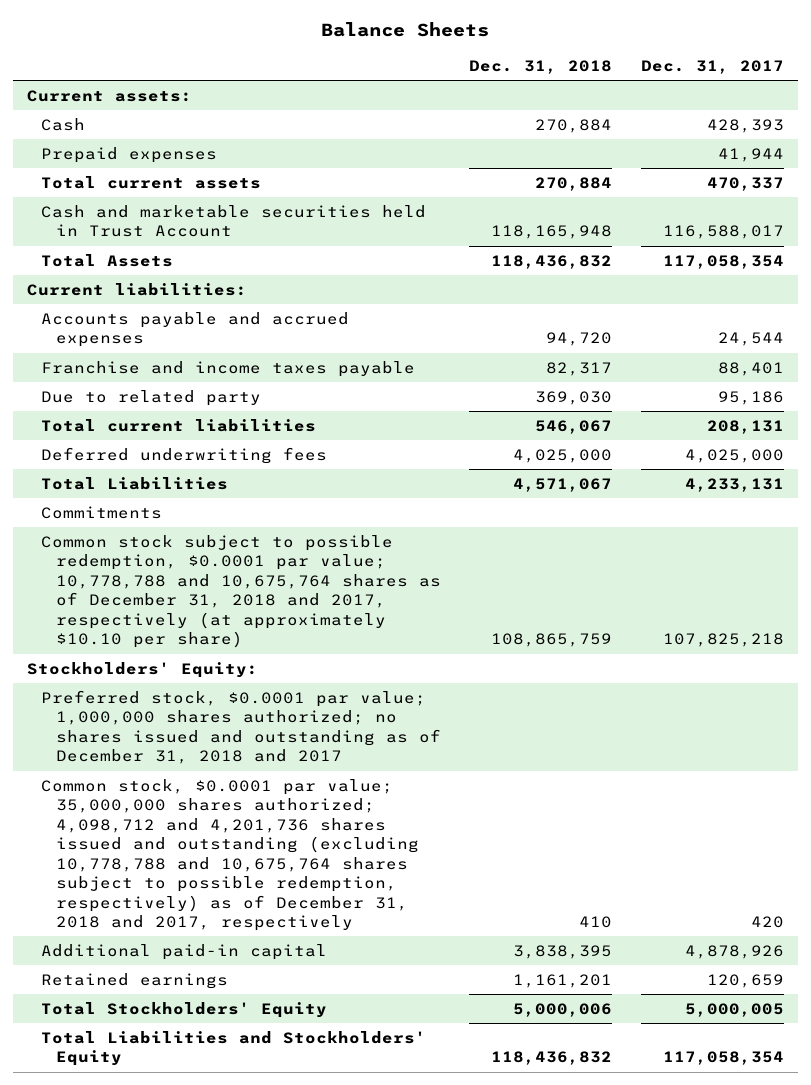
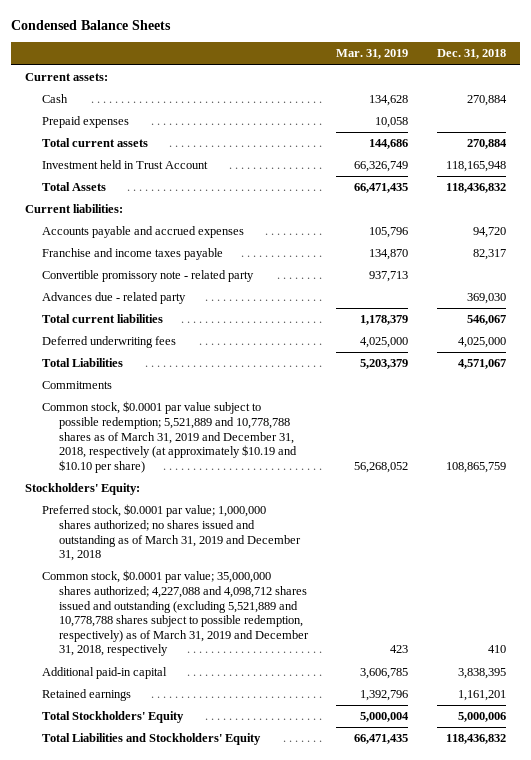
[321,22,490,38] Balance Sheets -> [10,19,171,30] Condensed Balance Sheets
[640,60,784,75] Dec. 31, 2017 -> none
none -> [336,49,409,60] Mar. 31, 2019
[41,204,427,238] Cash and marketable securities held in Trust Account -> [41,160,208,170] Investment held in Trust Account
none -> [41,270,254,283] Convertible promissory note - related party
[41,389,262,406] Due to related party -> [41,292,186,305] Advances due - related party
[41,534,441,649] Common stock subject to possible redemption, $0.0001 par value; 10,778,788 and 10,675,764 shares as of December 31, 2018 and 2017, respectively (at approximately $10.10 per share) -> [41,401,297,473] Common stock, $0.0001 par value subject to possible redemption; 5,521,889 and 10,778,788 shares as of March 31, 2019 and December 31, 2018, respectively (at approximately $10.19 and $10.10 per share)
[41,689,441,765] Preferred stock, $0.0001 par value; 1,000,000 shares authorized; no shares issued and outstanding as of December 31, 2018 and 2017 -> [41,504,301,562] Preferred stock, $0.0001 par value; 1,000,000 shares authorized; no shares issued and outstanding as of March 31, 2019 and December 31, 2018
[41,778,419,932] Common stock, $0.0001 par value; 35,000,000 shares authorized; 4,098,712 and 4,201,736 shares issued and outstanding (excluding 10,778,788 and 10,675,764 shares subject to possible redemption, respectively) as of December 31, 2018 and 2017, respectively -> [41,570,309,657] Common stock, $0.0001 par value; 35,000,000 shares authorized; 4,227,088 and 4,098,712 shares issued and outstanding (excluding 5,521,889 and 10,778,788 shares subject to possible redemption, respectively) as of March 31, 2019 and December 31, 2018, respectively

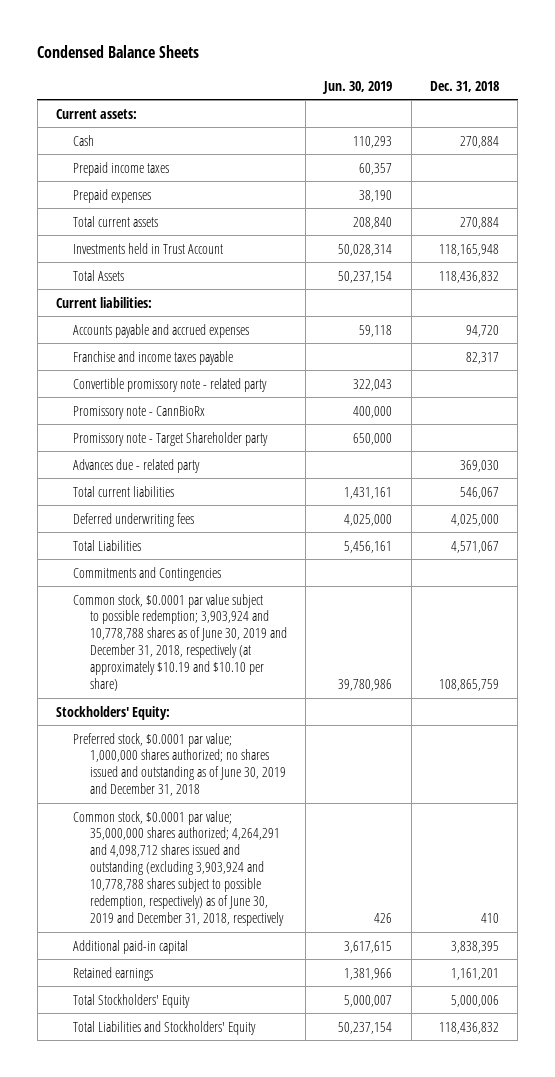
[336,49,409,60] Mar. 31, 2019 -> none
none -> [322,80,393,94] Jun. 30, 2019
none -> [72,161,169,176] Prepaid income taxes
[41,160,208,170] Investment held in Trust Account -> [72,242,223,254] Investments held in Trust Account
none -> [72,405,205,419] Promissory note - CannBioRx
none -> [72,431,268,446] Promissory note - Target Shareholder party
[41,381,112,390] Commitments -> [72,566,221,581] Commitments and Contingencies
[41,401,297,473] Common stock, $0.0001 par value subject to possible redemption; 5,521,889 and 10,778,788 shares as of March 31, 2019 and December 31, 2018, respectively (at approximately $10.19 and $10.10 per share) -> [72,593,287,692] Common stock, $0.0001 par value subject to possible redemption; 3,903,924 and 10,778,788 shares as of June 30, 2019 and December 31, 2018, respectively (at approximately $10.19 and $10.10 per share)
[41,504,301,562] Preferred stock, $0.0001 par value; 1,000,000 shares authorized; no shares issued and outstanding as of March 31, 2019 and December 31, 2018 -> [72,732,286,797] Preferred stock, $0.0001 par value; 1,000,000 shares authorized; no shares issued and outstanding as of June 30, 2019 and December 31, 2018
[41,570,309,657] Common stock, $0.0001 par value; 35,000,000 shares authorized; 4,227,088 and 4,098,712 shares issued and outstanding (excluding 5,521,889 and 10,778,788 shares subject to possible redemption, respectively) as of March 31, 2019 and December 31, 2018, respectively -> [72,810,284,927] Common stock, $0.0001 par value; 35,000,000 shares authorized; 4,264,291 and 4,098,712 shares issued and outstanding (excluding 3,903,924 and 10,778,788 shares subject to possible redemption, respectively) as of June 30, 2019 and December 31, 2018, respectively

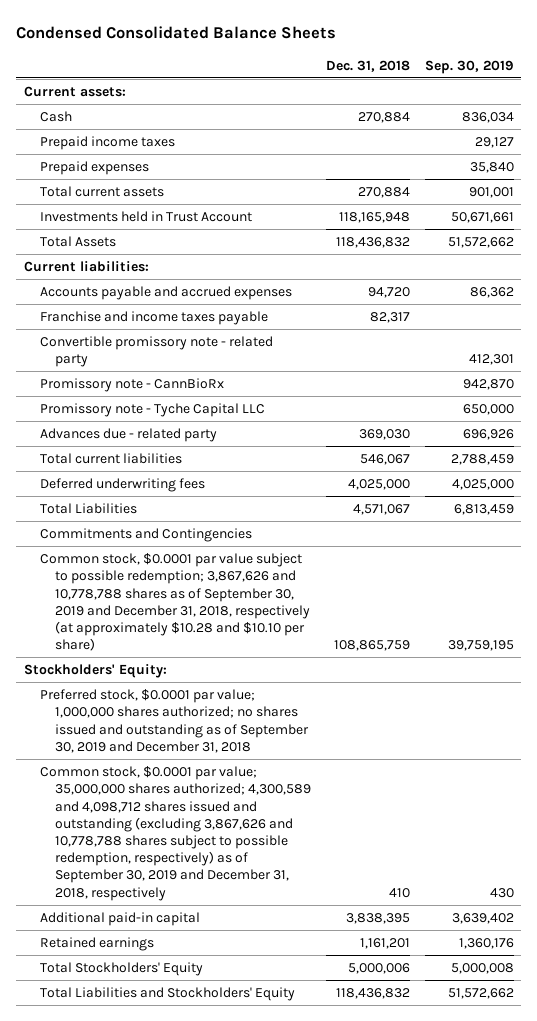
[37,45,200,59] Condensed Balance Sheets -> [16,26,337,40] Condensed Consolidated Balance Sheets
[322,80,393,94] Jun. 30, 2019 -> none
none -> [424,59,514,74] Sep. 30, 2019
[72,431,268,446] Promissory note - Target Shareholder party -> [39,403,265,418] Promissory note - Tyche Capital LLC
[72,593,287,692] Common stock, $0.0001 par value subject to possible redemption; 3,903,924 and 10,778,788 shares as of June 30, 2019 and December 31, 2018, respectively (at approximately $10.19 and $10.10 per share) -> [39,553,311,652] Common stock, $0.0001 par value subject to possible redemption; 3,867,626 and 10,778,788 shares as of September 30, 2019 and December 31, 2018, respectively (at approximately $10.28 and $10.10 per share)
[72,732,286,797] Preferred stock, $0.0001 par value; 1,000,000 shares authorized; no shares issued and outstanding as of June 30, 2019 and December 31, 2018 -> [39,689,310,753] Preferred stock, $0.0001 par value; 1,000,000 shares authorized; no shares issued and outstanding as of September 30, 2019 and December 31, 2018
[72,810,284,927] Common stock, $0.0001 par value; 35,000,000 shares authorized; 4,264,291 and 4,098,712 shares issued and outstanding (excluding 3,903,924 and 10,778,788 shares subject to possible redemption, respectively) as of June 30, 2019 and December 31, 2018, respectively -> [39,766,312,901] Common stock, $0.0001 par value; 35,000,000 shares authorized; 4,300,589 and 4,098,712 shares issued and outstanding (excluding 3,867,626 and 10,778,788 shares subject to possible redemption, respectively) as of September 30, 2019 and December 31, 2018, respectively

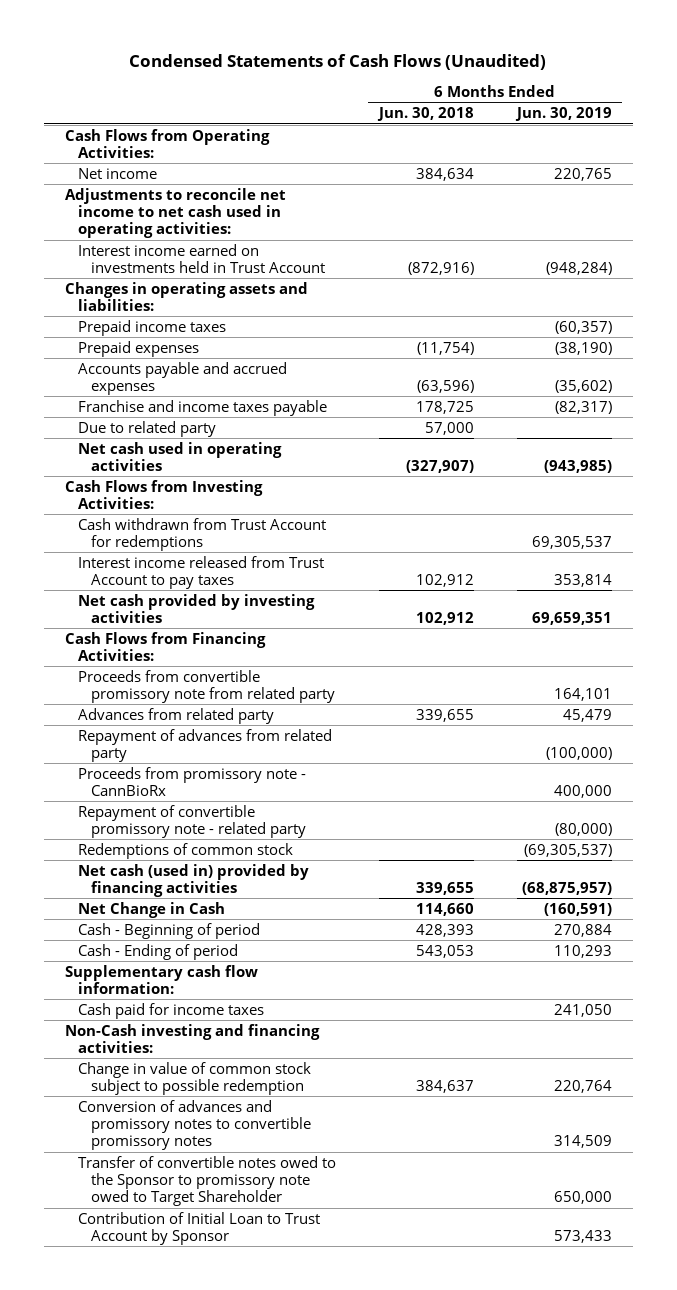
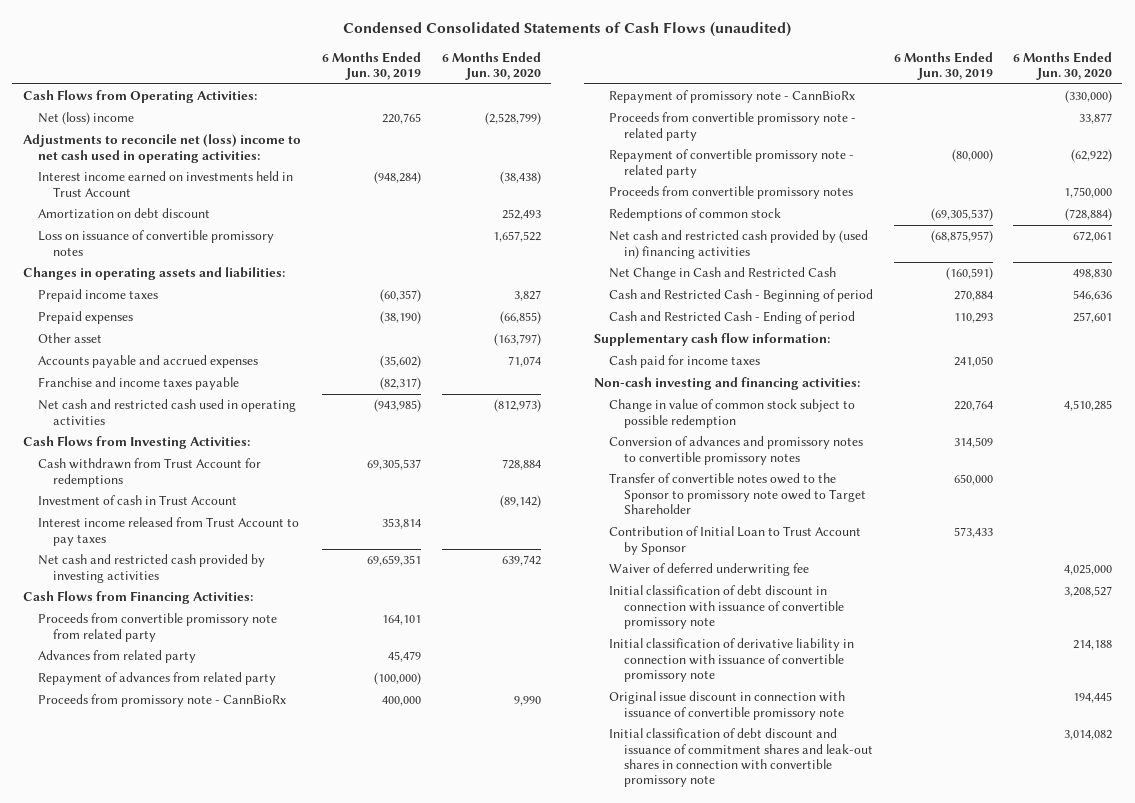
[129,53,547,70] Condensed Statements of Cash Flows (Unaudited) -> [343,22,792,38] Condensed Consolidated Statements of Cash Flows (unaudited)
[376,107,474,122] Jun. 30, 2018 -> none
none -> [441,51,541,81] 6 Months Ended Jun. 30, 2020
[77,167,157,179] Net income -> [37,112,134,126] Net (loss) income
[65,187,287,239] Adjustments to reconcile net income to net cash used in operating activities: -> [22,134,301,163] Adjustments to reconcile net (loss) income to net cash used in operating activities:
none -> [37,208,210,220] Amortization on debt discount
none -> [37,230,274,256] Loss on issuance of convertible promissory notes
none -> [37,333,102,344] Other asset
[77,420,216,437] Due to related party -> none
[77,441,282,472] Net cash used in operating activities -> [37,399,296,425] Net cash and restricted cash used in operating activities
none -> [37,495,237,506] Investment of cash in Trust Account
[77,593,315,624] Net cash provided by investing activities -> [37,554,265,583] Net cash and restricted cash provided by investing activities
none -> [609,90,856,104] Repayment of promissory note - CannBioRx
none -> [609,112,857,141] Proceeds from convertible promissory note - related party
none -> [609,186,854,200] Proceeds from convertible promissory notes
[77,863,309,898] Net cash (used in) provided by financing activities -> [609,230,869,259] Net cash and restricted cash provided by (used in) financing activities
[77,901,225,918] Net Change in Cash -> [609,267,837,281] Net Change in Cash and Restricted Cash
[77,922,260,939] Cash - Beginning of period -> [609,289,874,303] Cash and Restricted Cash - Beginning of period
[77,943,238,960] Cash - Ending of period -> [609,311,856,325] Cash and Restricted Cash - Ending of period
[65,1023,321,1054] Non-Cash investing and financing activities: -> [594,377,861,391] Non-cash investing and financing activities:
none -> [609,563,810,577] Waiver of deferred underwriting fee
none -> [609,585,845,630] Initial classification of debt discount in connection with issuance of convertible promissory note
none -> [609,638,855,683] Initial classification of derivative liability in connection with issuance of convertible promissory note
none -> [609,691,846,720] Original issue discount in connection with issuance of convertible promissory note
none -> [609,728,874,788] Initial classification of debt discount and issuance of commitment shares and leak-out shares in connection with convertible promissory note

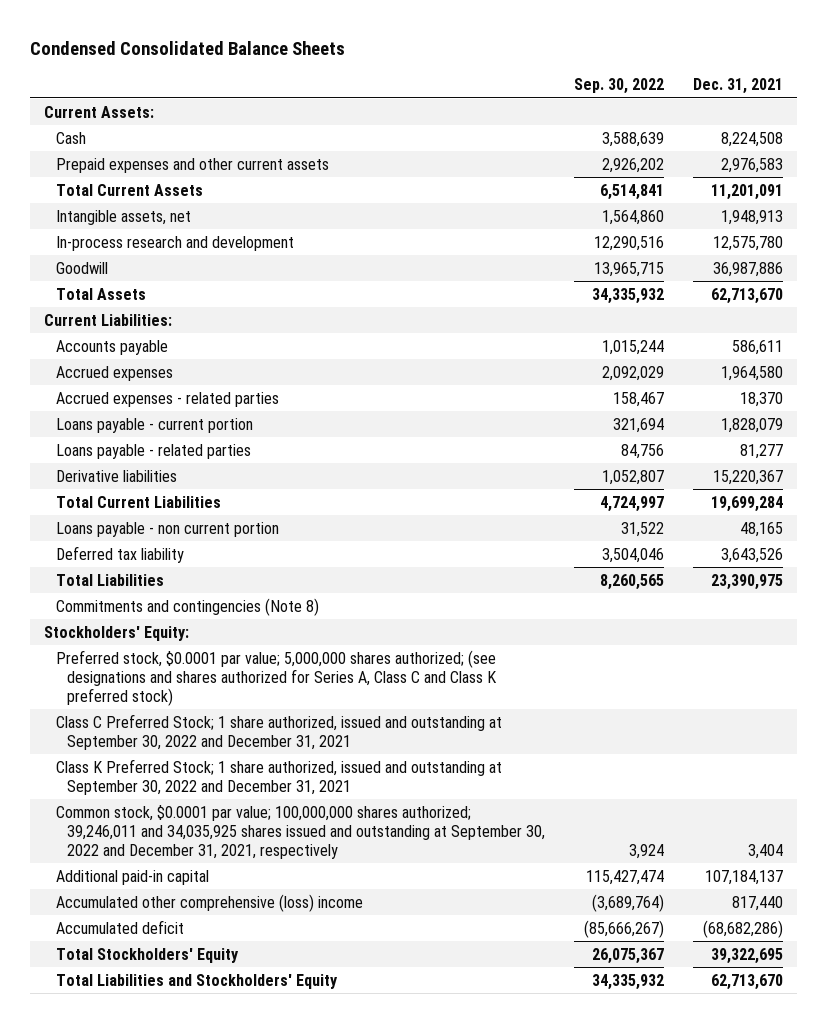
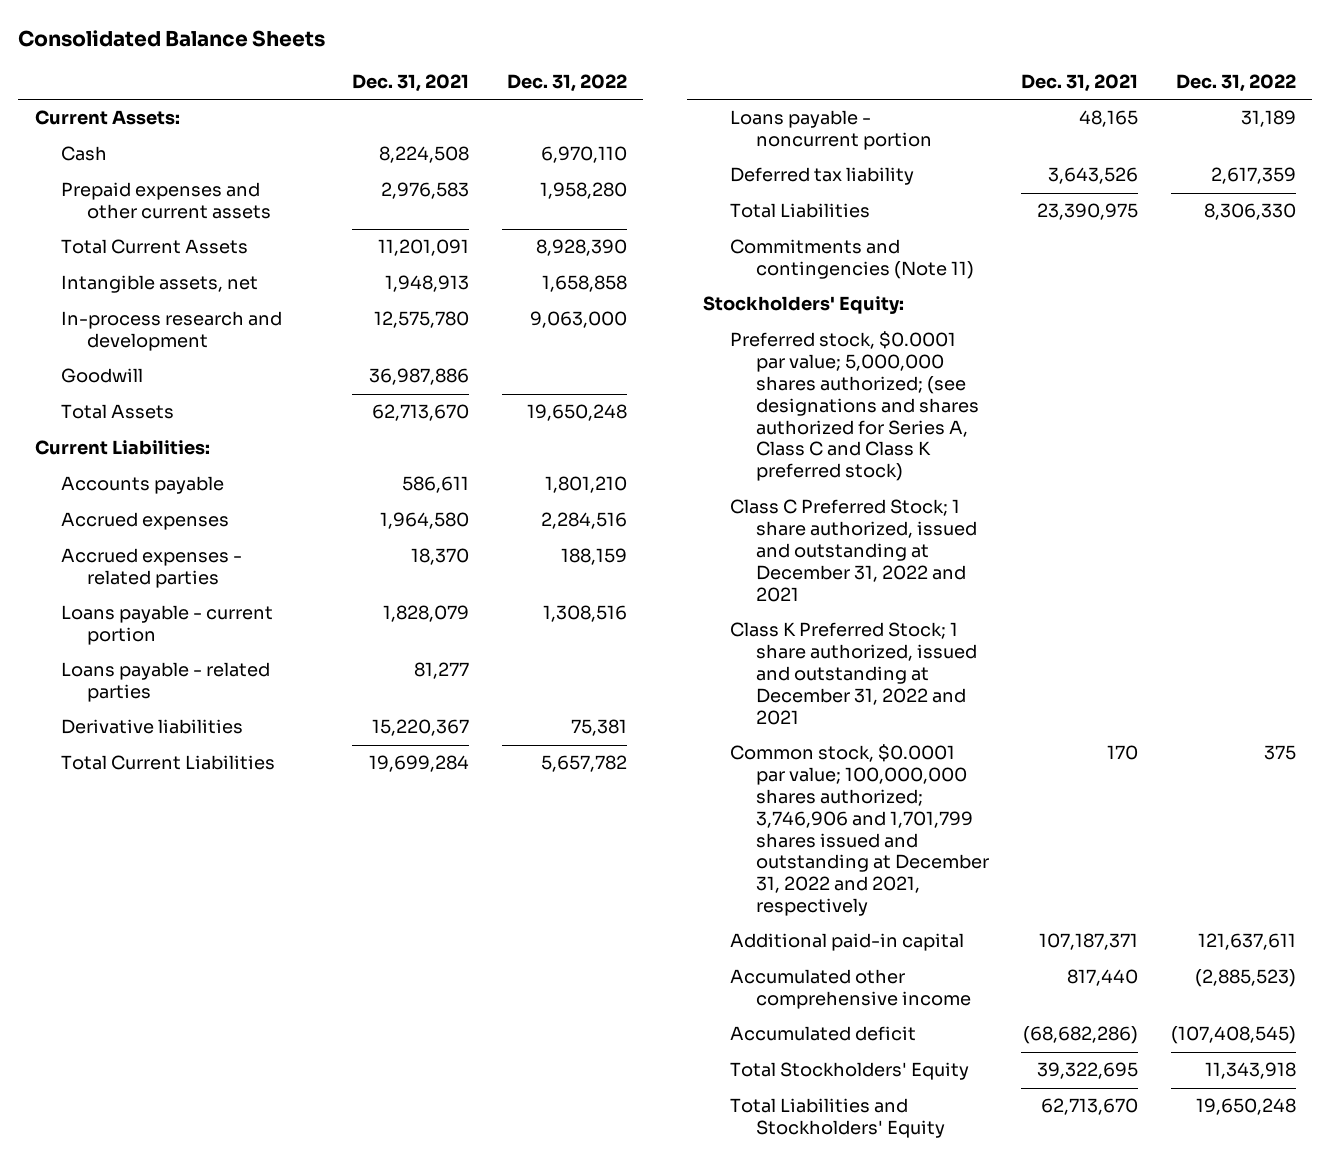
[30,41,346,56] Condensed Consolidated Balance Sheets -> [18,30,326,48] Consolidated Balance Sheets
[574,78,665,95] Sep. 30, 2022 -> none
none -> [506,74,627,93] Dec. 31, 2022
[55,521,279,537] Loans payable - non current portion -> [729,110,932,151] Loans payable - noncurrent portion
[55,597,319,616] Commitments and contingencies (Note 8) -> [729,239,974,280] Commitments and contingencies (Note 11)
[55,713,502,750] Class C Preferred Stock; 1 share authorized, issued and outstanding at September 30, 2022 and December 31, 2021 -> [729,499,977,602] Class C Preferred Stock; 1 share authorized, issued and outstanding at December 31, 2022 and 2021
[55,758,502,795] Class K Preferred Stock; 1 share authorized, issued and outstanding at September 30, 2022 and December 31, 2021 -> [729,622,977,725] Class K Preferred Stock; 1 share authorized, issued and outstanding at December 31, 2022 and 2021
[55,804,546,859] Common stock, $0.0001 par value; 100,000,000 shares authorized; 39,246,011 and 34,035,925 shares issued and outstanding at September 30, 2022 and December 31, 2021, respectively -> [729,744,989,917] Common stock, $0.0001 par value; 100,000,000 shares authorized; 3,746,906 and 1,701,799 shares issued and outstanding at December 31, 2022 and 2021, respectively
[747,843,783,859] 3,404 -> [1107,745,1139,761] 170
[704,869,783,885] 107,184,137 -> [1039,933,1139,951] 107,187,371
[55,893,363,912] Accumulated other comprehensive (loss) income -> [729,969,971,1010] Accumulated other comprehensive income

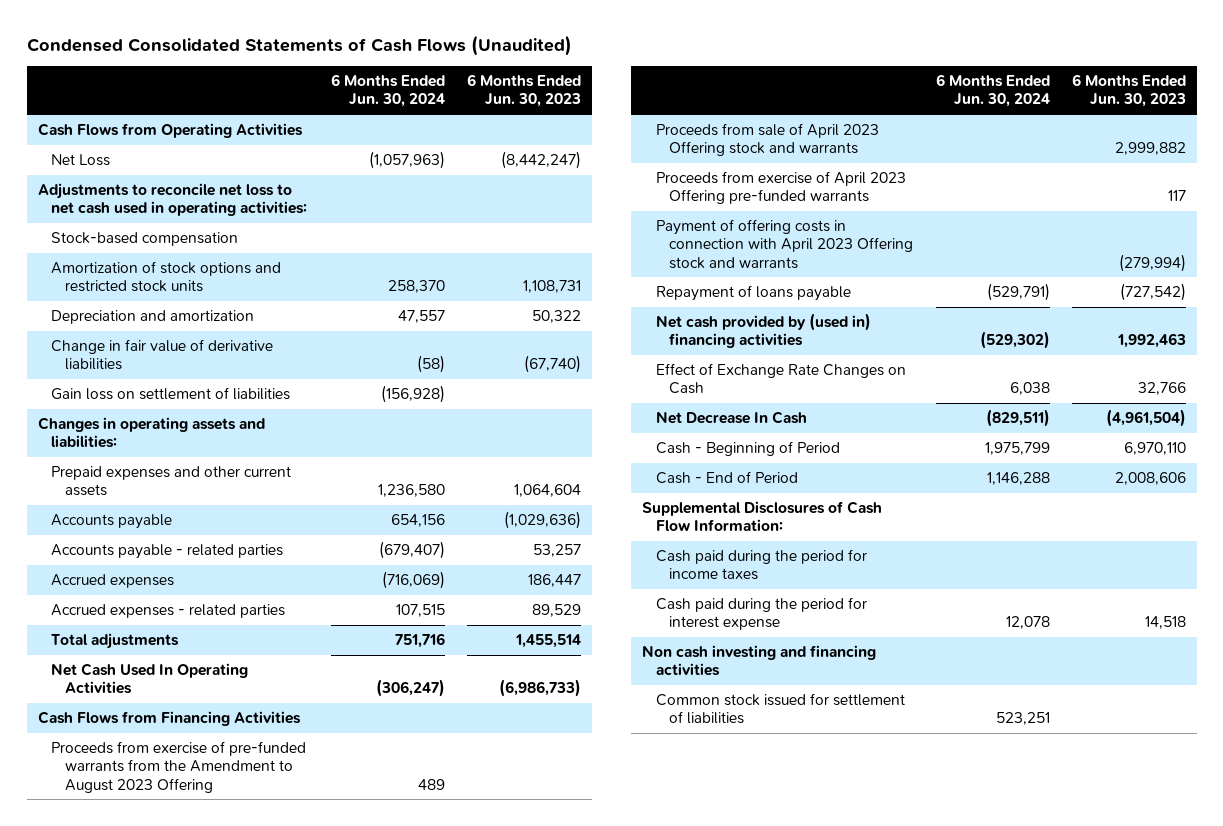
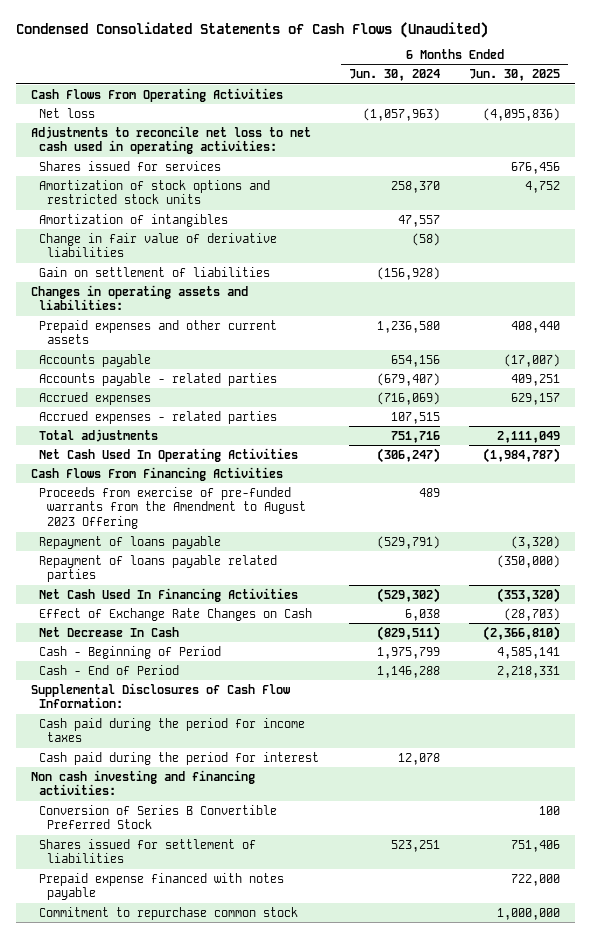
[467,74,582,108] 6 Months Ended Jun. 30, 2023 -> none
none -> [469,69,561,82] Jun. 30, 2025
[37,123,303,139] Cash Flows from Operating Activities -> [30,87,283,102] Cash Flows From Operating Activities
[51,154,111,167] Net Loss -> [38,107,95,118] Net loss
[51,232,239,247] Stock-based compensation -> none
none -> [38,160,221,171] Shares issued for services
[51,310,255,325] Depreciation and amortization -> [38,213,228,227] Amortization of intangibles
[51,387,291,401] Gain loss on settlement of liabilities -> [38,266,270,277] Gain on settlement of liabilities
[37,711,301,727] Cash Flows from Financing Activities -> [30,466,283,481] Cash Flows From Financing Activities
[655,123,879,157] Proceeds from sale of April 2023 Offering stock and warrants -> none
[655,171,906,205] Proceeds from exercise of April 2023 Offering pre-funded warrants -> none
[655,219,914,269] Payment of offering costs in connection with April 2023 Offering stock and warrants -> none
none -> [38,554,277,583] Repayment of loans payable related parties
[655,313,871,349] Net cash provided by (used in) financing activities -> [38,587,298,602] Net Cash Used In Financing Activities
[655,597,867,631] Cash paid during the period for interest expense -> [38,751,319,765] Cash paid during the period for interest
[642,645,877,677] Non cash investing and financing activities -> [30,769,255,796] Non cash investing and financing activities:
none -> [38,804,277,830] Conversion of Series B Convertible Preferred Stock
[655,693,905,725] Common stock issued for settlement of liabilities -> [38,838,256,864] Shares issued for settlement of liabilities
none -> [38,872,284,901] Prepaid expense financed with notes payable
none -> [38,906,298,920] Commitment to repurchase common stock

